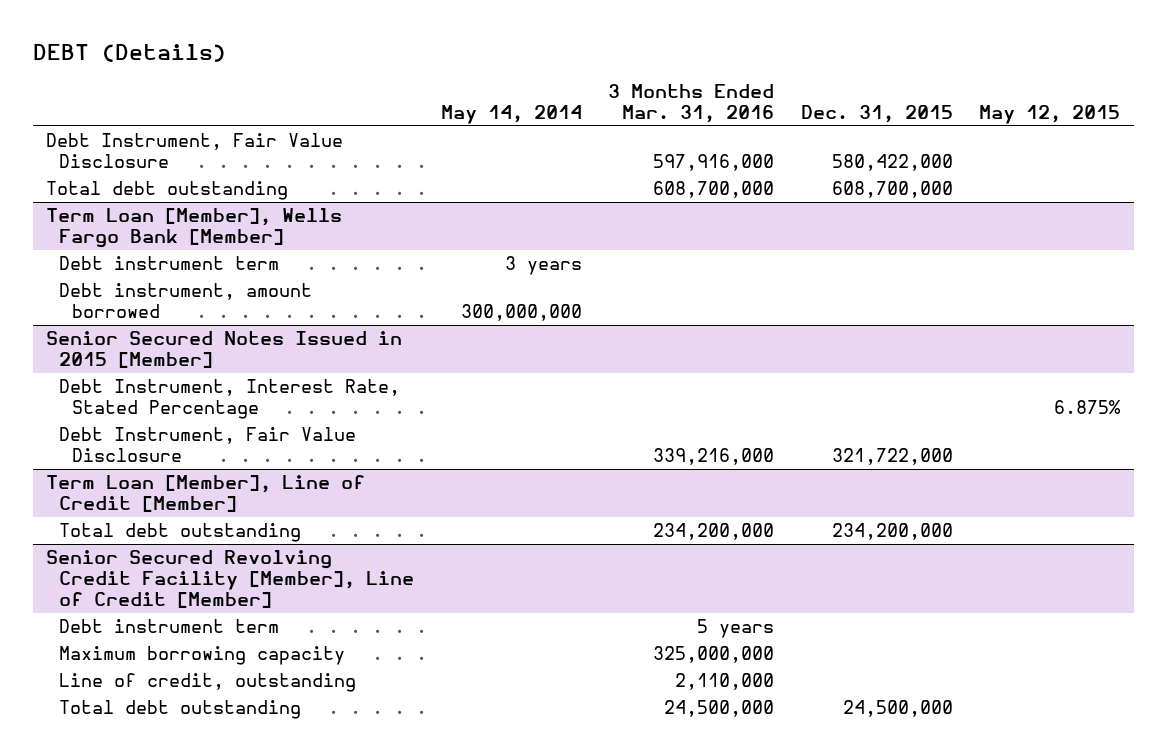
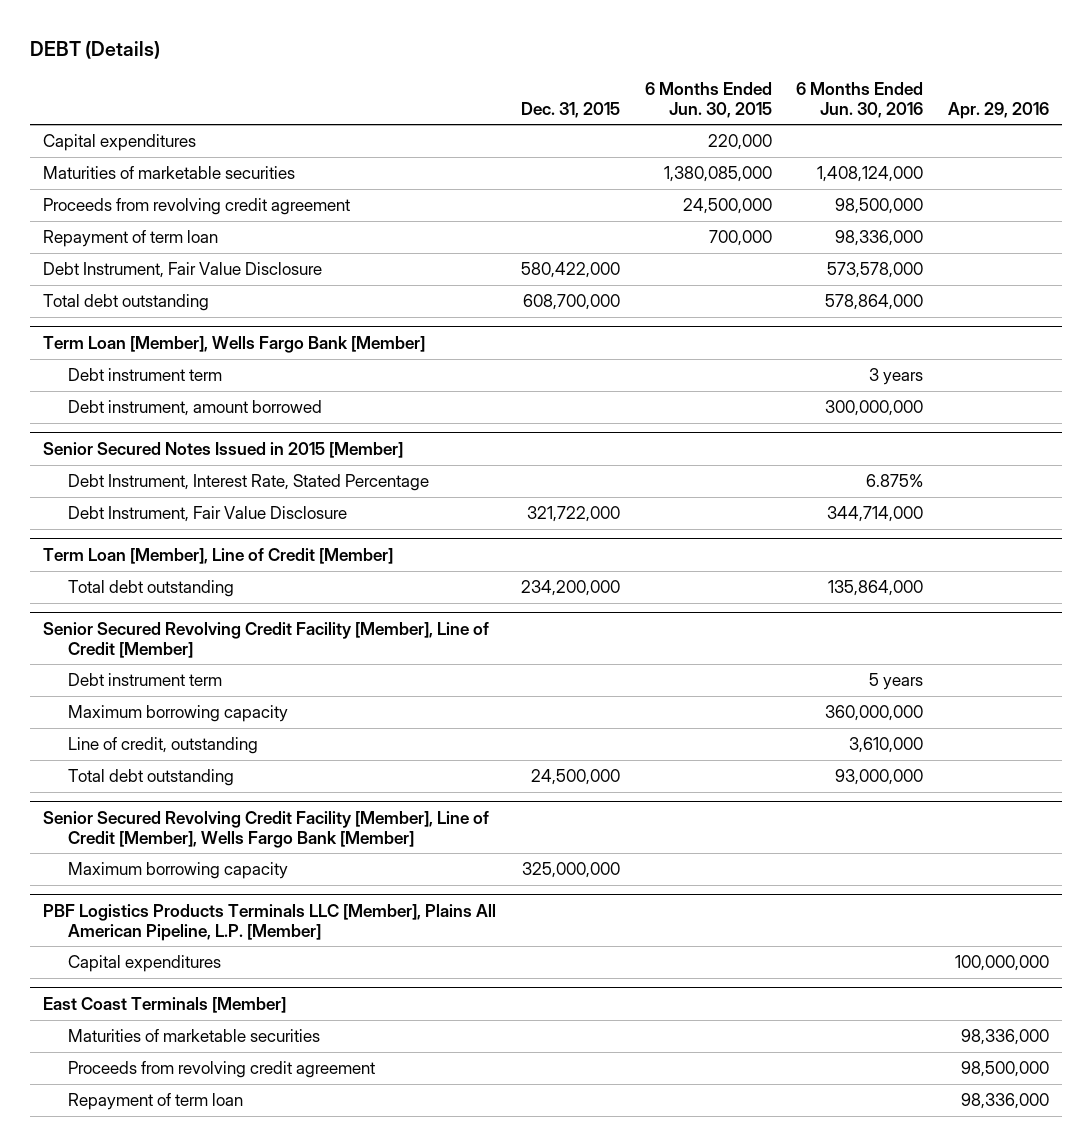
[440,105,582,125] May 14, 2014 -> none
[608,84,775,124] 3 Months Ended Mar. 31, 2016 -> none
[979,105,1121,125] May 12, 2015 -> none
none -> [644,81,772,118] 6 Months Ended Jun. 30, 2015
none -> [796,81,924,118] 6 Months Ended Jun. 30, 2016
none -> [948,101,1050,119] Apr. 29, 2016
none -> [42,134,196,152] Capital expenditures
none -> [42,166,295,180] Maturities of marketable securities
none -> [42,198,350,216] Proceeds from revolving credit agreement
none -> [42,230,218,248] Repayment of term loan
none -> [42,810,489,848] Senior Secured Revolving Credit Facility [Member], Line of Credit [Member], Wells Fargo Bank [Member]
none -> [67,862,288,880] Maximum borrowing capacity
none -> [42,903,496,941] PBF Logistics Products Terminals LLC [Member], Plains All American Pipeline, L.P. [Member]
none -> [67,955,221,973] Capital expenditures
none -> [42,996,286,1013] East Coast Terminals [Member]
none -> [67,1029,320,1043] Maturities of marketable securities
none -> [67,1061,375,1079] Proceeds from revolving credit agreement
none -> [67,1093,243,1111] Repayment of term loan

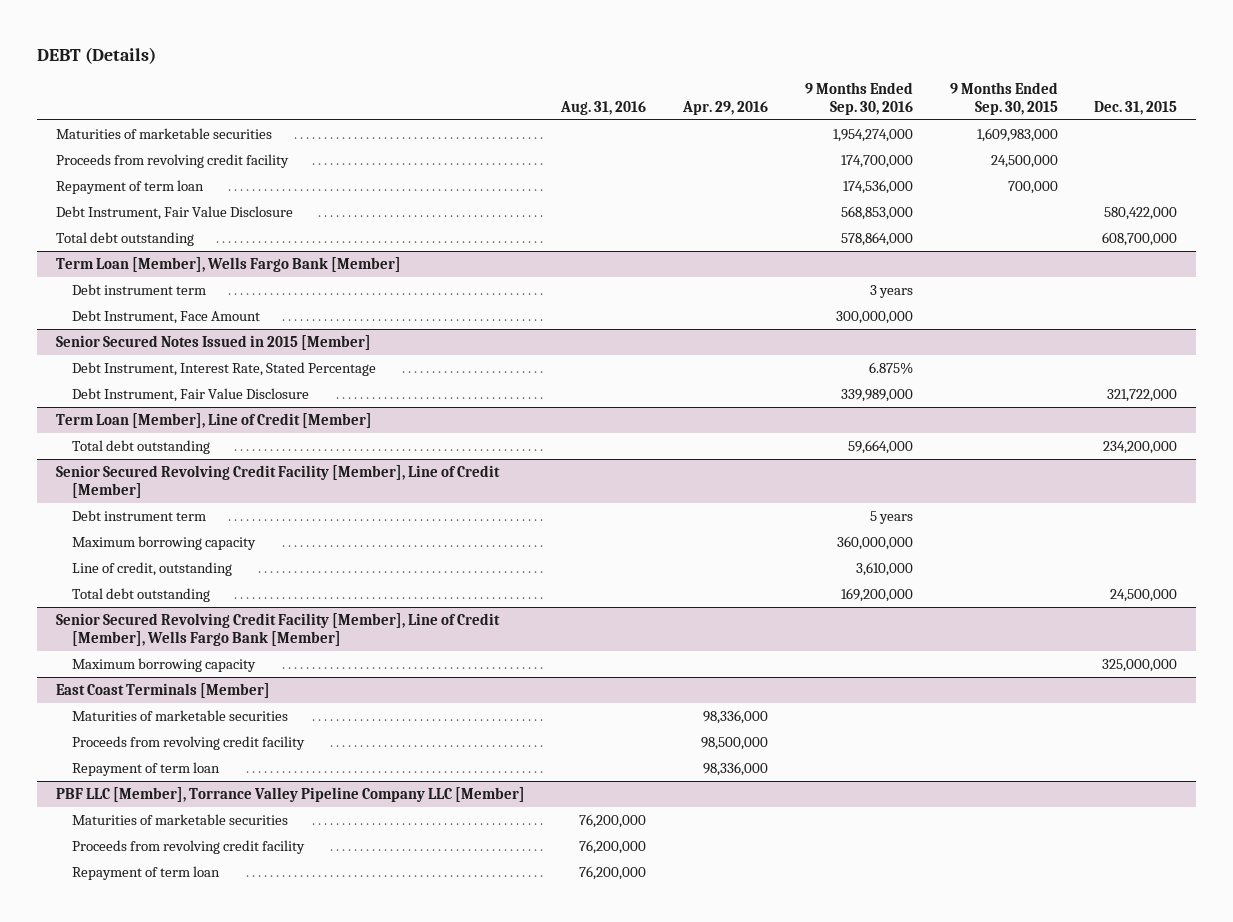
[644,81,772,118] 6 Months Ended Jun. 30, 2015 -> none
[796,81,924,118] 6 Months Ended Jun. 30, 2016 -> none
none -> [560,101,647,116] Aug. 31, 2016
none -> [804,82,913,116] 9 Months Ended Sep. 30, 2016
none -> [949,82,1058,116] 9 Months Ended Sep. 30, 2015
[42,134,196,152] Capital expenditures -> none
[42,198,350,216] Proceeds from revolving credit agreement -> [55,154,289,169] Proceeds from revolving credit facility
[67,400,322,417] Debt instrument, amount borrowed -> [72,310,261,325] Debt Instrument, Face Amount
[42,903,496,941] PBF Logistics Products Terminals LLC [Member], Plains All American Pipeline, L.P. [Member] -> none
[67,955,221,973] Capital expenditures -> none
[67,1061,375,1079] Proceeds from revolving credit agreement -> [72,736,306,751] Proceeds from revolving credit facility
none -> [55,787,525,803] PBF LLC [Member], Torrance Valley Pipeline Company LLC [Member]
none -> [72,814,289,826] Maturities of marketable securities
none -> [72,840,306,855] Proceeds from revolving credit facility
none -> [72,866,221,881] Repayment of term loan

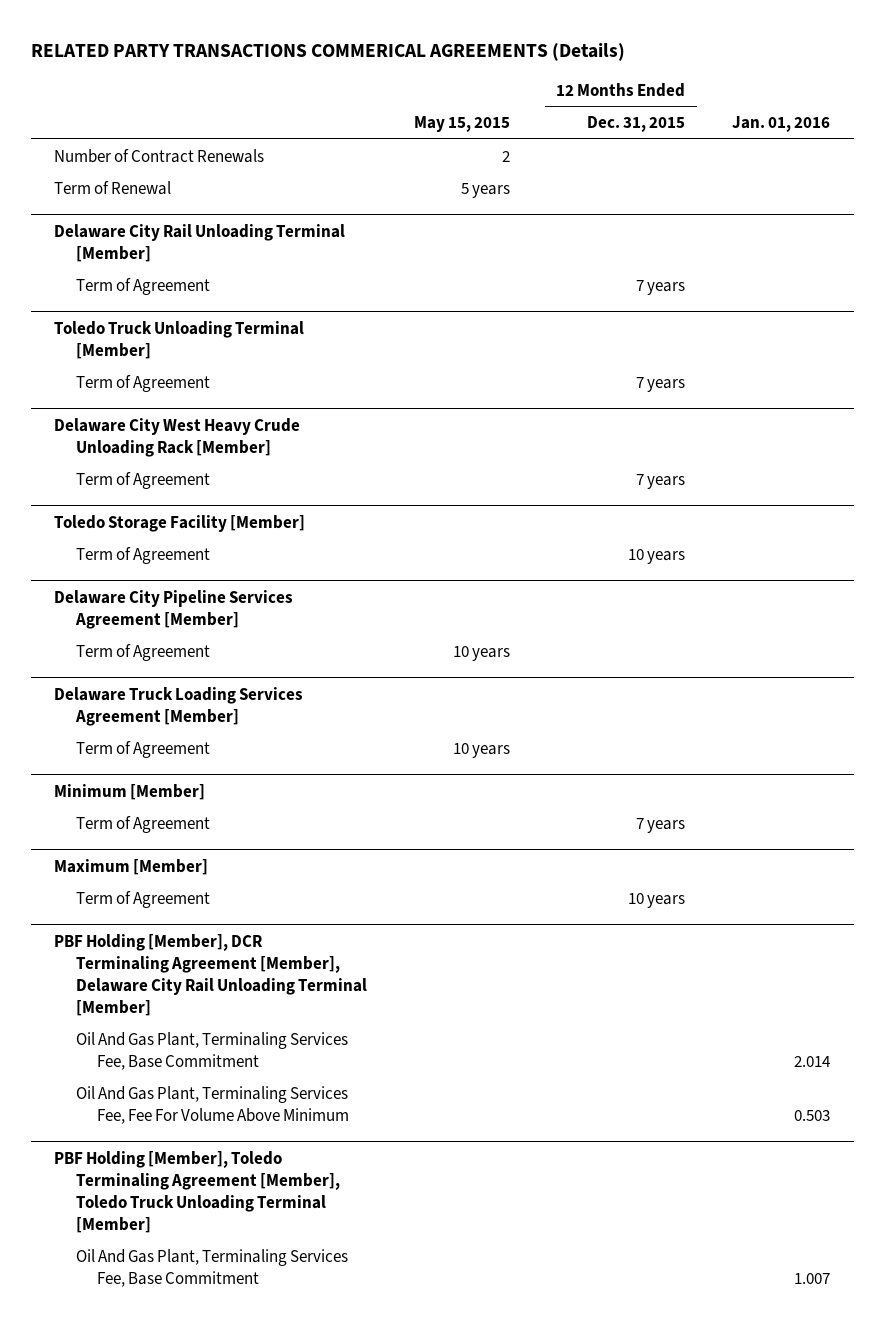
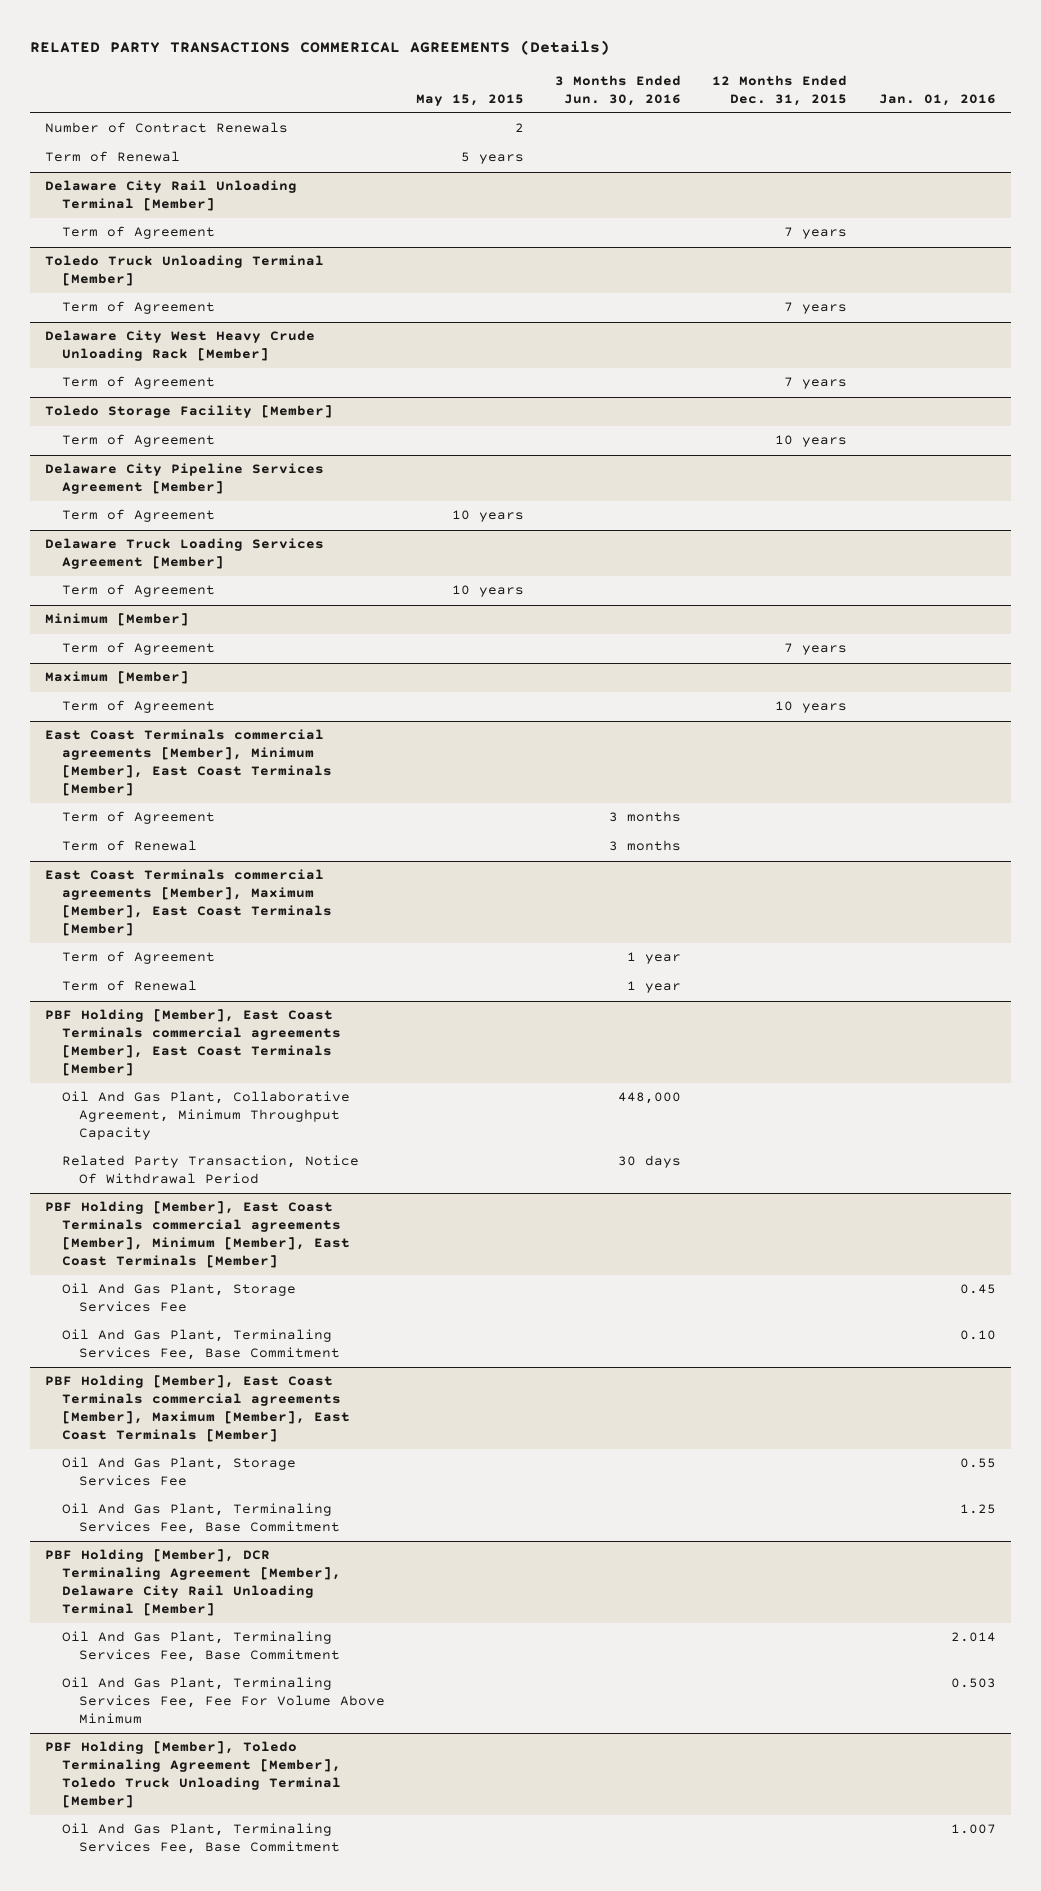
none -> [555,74,682,106] 3 Months Ended Jun. 30, 2016
none -> [45,729,333,797] East Coast Terminals commercial agreements [Member], Minimum [Member], East Coast Terminals [Member]
none -> [62,811,216,825] Term of Agreement
none -> [62,840,198,852] Term of Renewal
none -> [45,869,333,937] East Coast Terminals commercial agreements [Member], Maximum [Member], East Coast Terminals [Member]
none -> [62,951,216,965] Term of Agreement
none -> [62,980,198,992] Term of Renewal
none -> [45,1009,342,1077] PBF Holding [Member], East Coast Terminals commercial agreements [Member], East Coast Terminals [Member]
none -> [62,1091,351,1141] Oil And Gas Plant, Collaborative Agreement, Minimum Throughput Capacity
none -> [62,1155,360,1185] Related Party Transaction, Notice Of Withdrawal Period
none -> [45,1201,351,1269] PBF Holding [Member], East Coast Terminals commercial agreements [Member], Minimum [Member], East Coast Terminals [Member]
none -> [62,1283,297,1313] Oil And Gas Plant, Storage Services Fee
none -> [62,1329,340,1361] Oil And Gas Plant, Terminaling Services Fee, Base Commitment
none -> [45,1375,351,1443] PBF Holding [Member], East Coast Terminals commercial agreements [Member], Maximum [Member], East Coast Terminals [Member]
none -> [62,1457,297,1487] Oil And Gas Plant, Storage Services Fee
none -> [62,1503,340,1535] Oil And Gas Plant, Terminaling Services Fee, Base Commitment

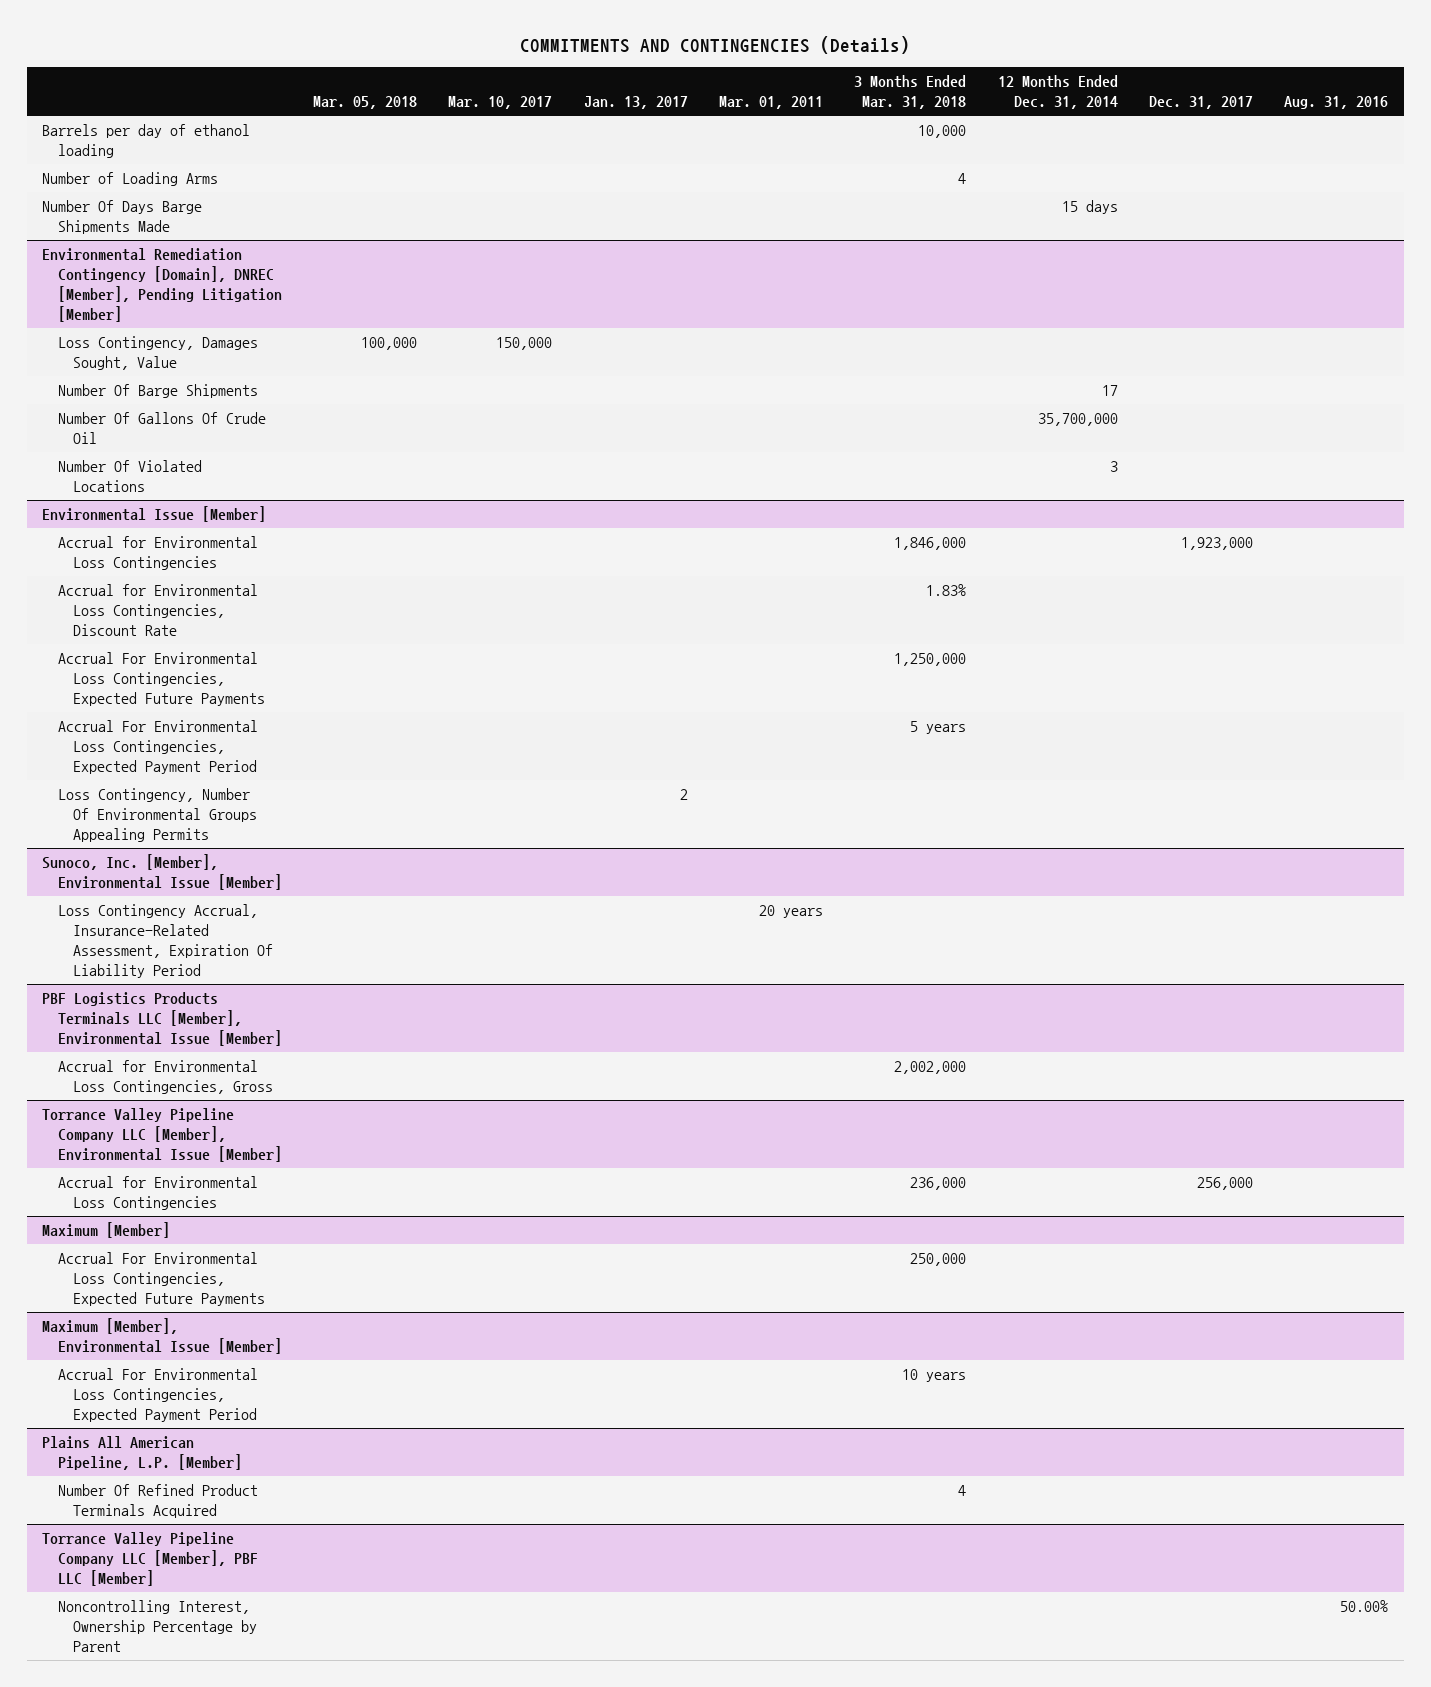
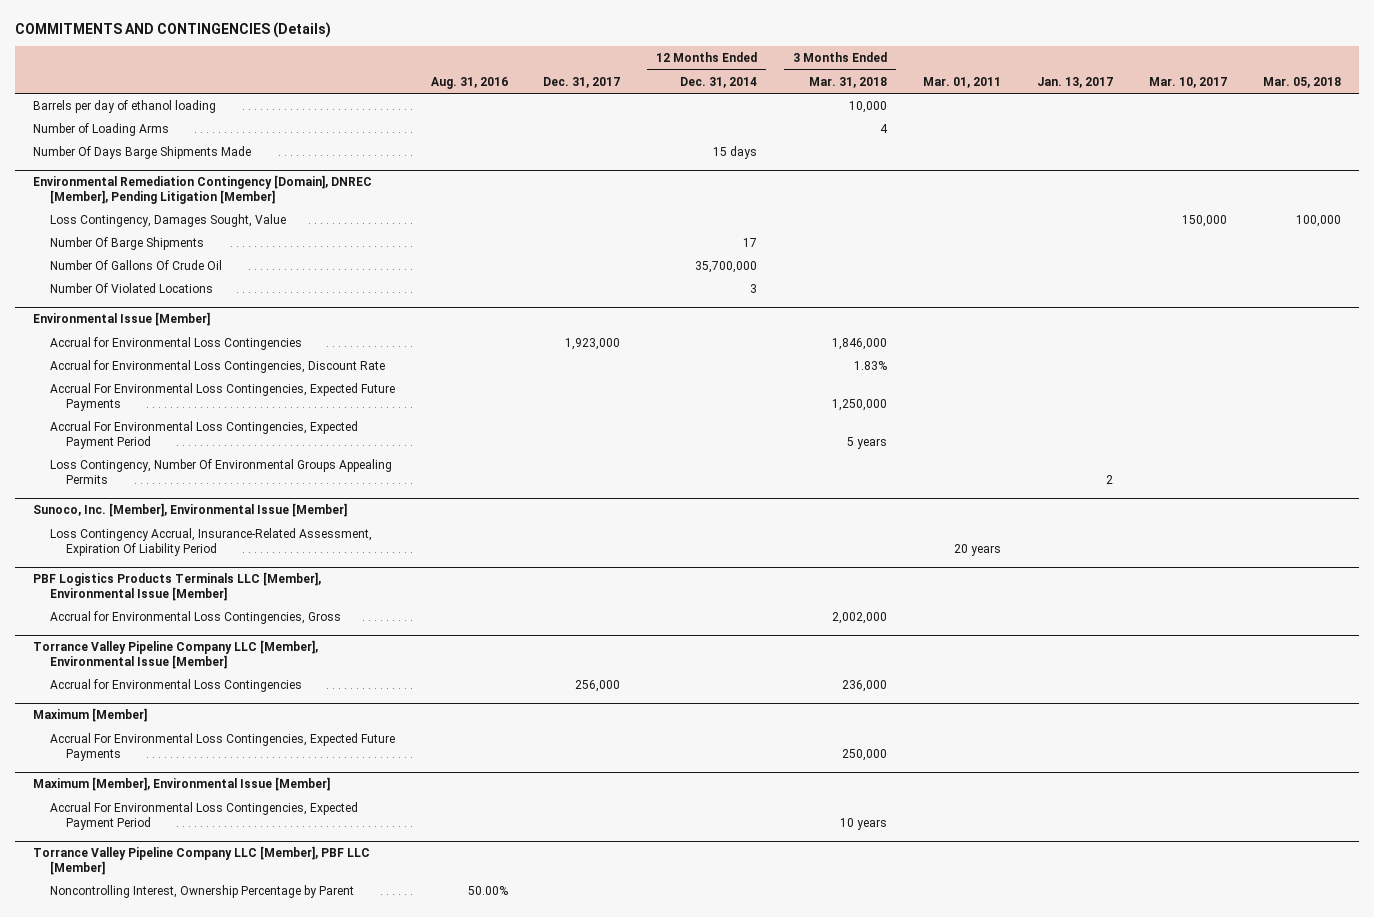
[42,1436,242,1471] Plains All American Pipeline, L.P. [Member] -> none
[57,1484,258,1519] Number Of Refined Product Terminals Acquired -> none

